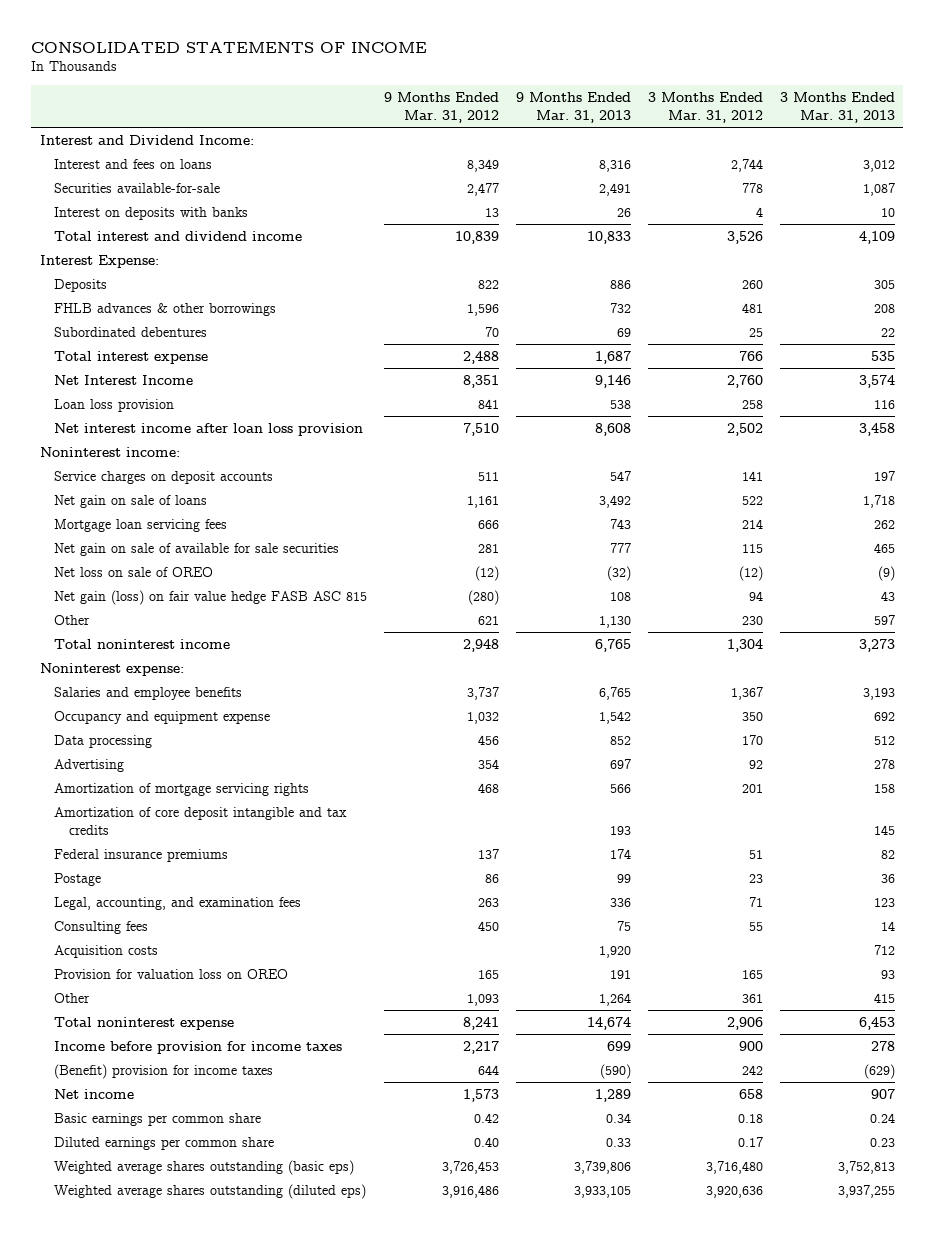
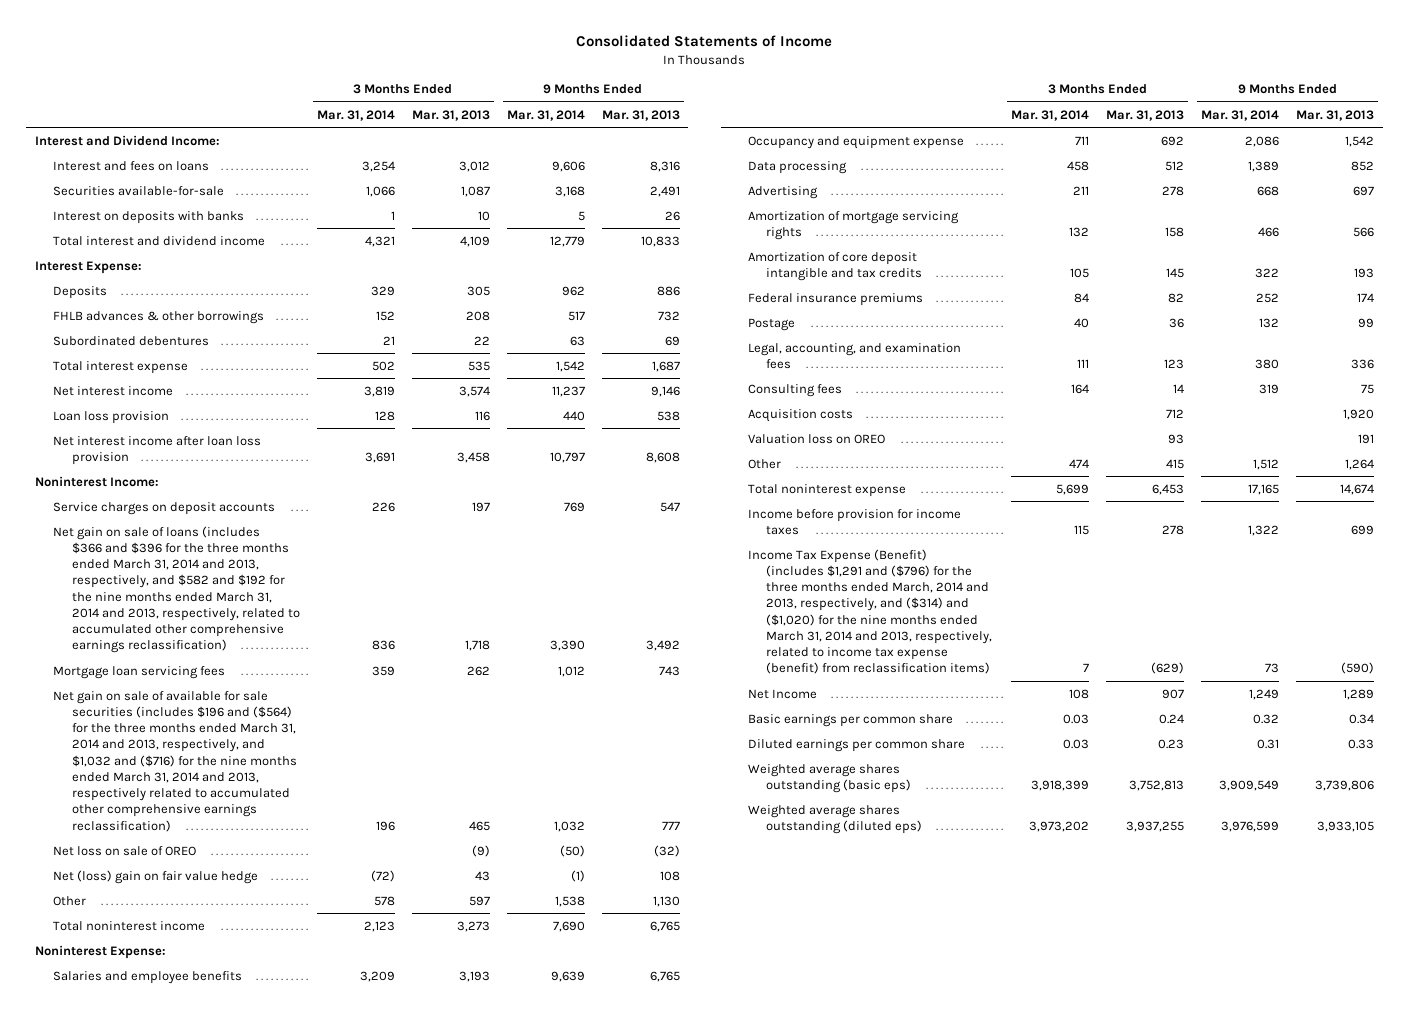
[31,41,428,53] CONSOLIDATED STATEMENTS OF INCOME -> [576,35,833,48] Consolidated Statements of Income
[384,92,500,123] 9 Months Ended Mar. 31, 2012 -> none
[647,92,763,123] 3 Months Ended Mar. 31, 2012 -> none
none -> [316,109,395,121] Mar. 31, 2014
none -> [506,109,585,121] Mar. 31, 2014
[54,374,194,385] Net Interest Income -> [53,385,174,396] Net interest income
[39,446,180,457] Noninterest income: -> [34,475,159,487] Noninterest Income:
[54,494,208,508] Net gain on sale of loans -> [53,525,300,654] Net gain on sale of loans (includes $366 and $396 for the three months ended March 31, 2014 and 2013, respectively, and $582 and $192 for the nine months ended March 31, 2014 and 2013, respectively, related to accumulated other comprehensive earnings reclassification)
[54,542,340,556] Net gain on sale of available for sale securities -> [53,690,297,832] Net gain on sale of available for sale securities (includes $196 and ($564) for the three months ended March 31, 2014 and 2013, respectively, and $1,032 and ($716) for the nine months ended March 31, 2014 and 2013, respectively related to accumulated other comprehensive earnings reclassification)
[54,589,368,605] Net gain (loss) on fair value hedge FASB ASC 815 -> [53,869,259,884] Net (loss) gain on fair value hedge
[39,662,184,676] Noninterest expense: -> [34,944,166,959] Noninterest Expense:
[54,968,289,979] Provision for valuation loss on OREO -> [747,433,885,444] Valuation loss on OREO
[54,1063,274,1079] (Benefit) provision for income taxes -> [747,548,993,675] Income Tax Expense (Benefit) (includes $1,291 and ($796) for the three months ended March, 2014 and 2013, respectively, and ($314) and ($1,020) for the nine months ended March 31, 2014 and 2013, respectively, related to income tax expense (benefit) from reclassification items)
[54,1088,135,1099] Net income -> [747,688,817,699] Net Income

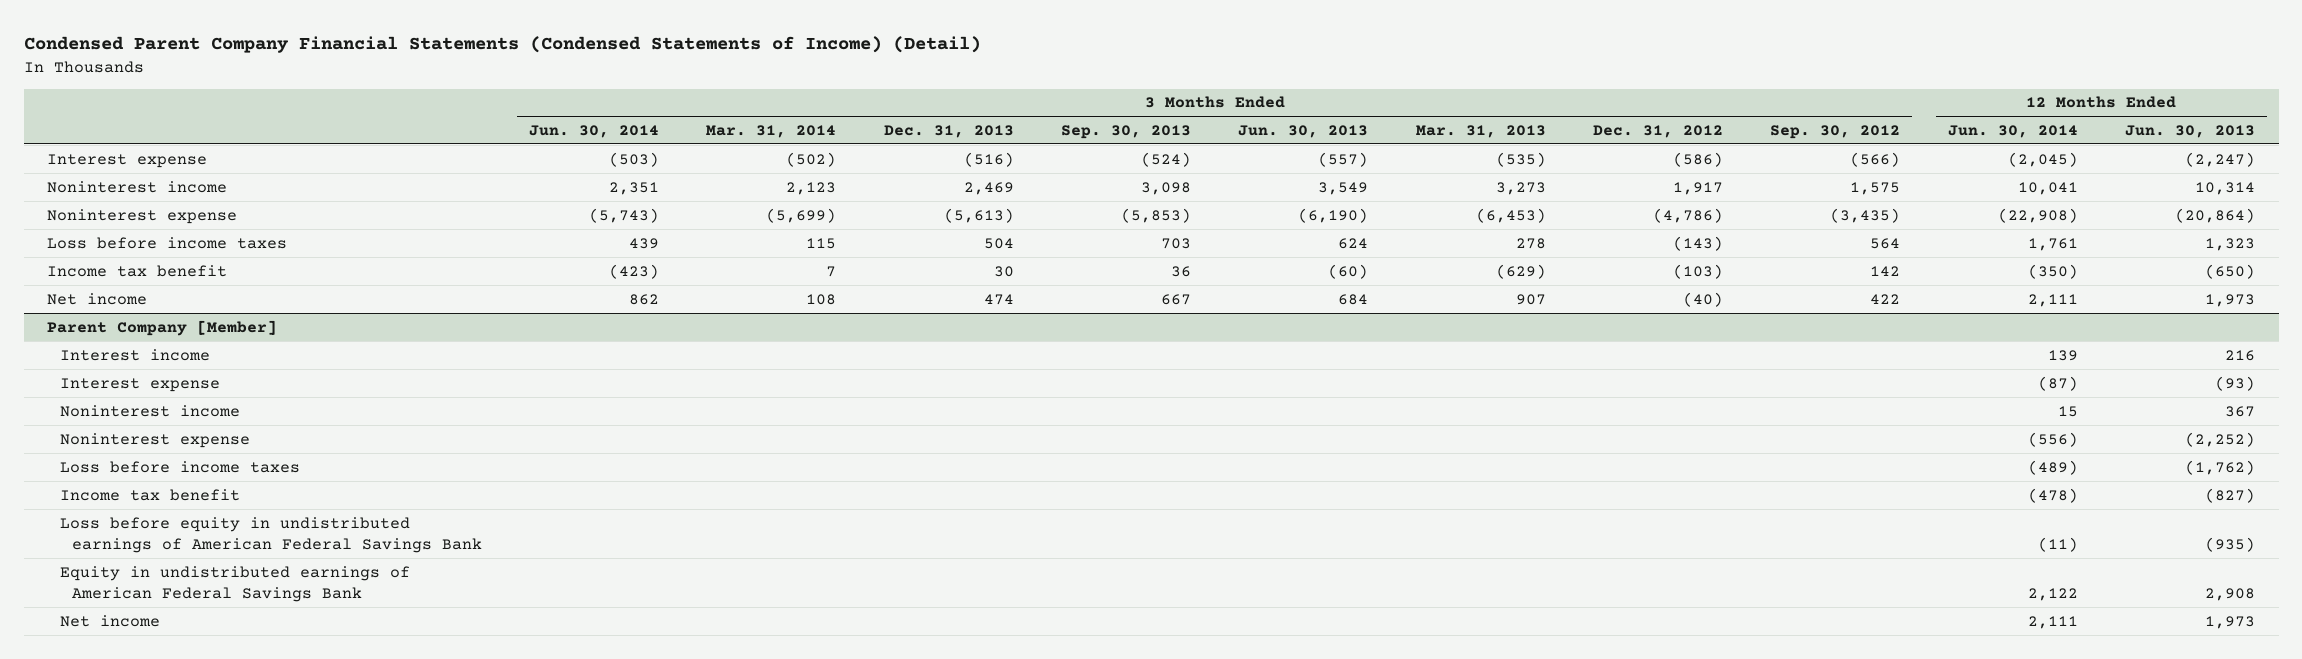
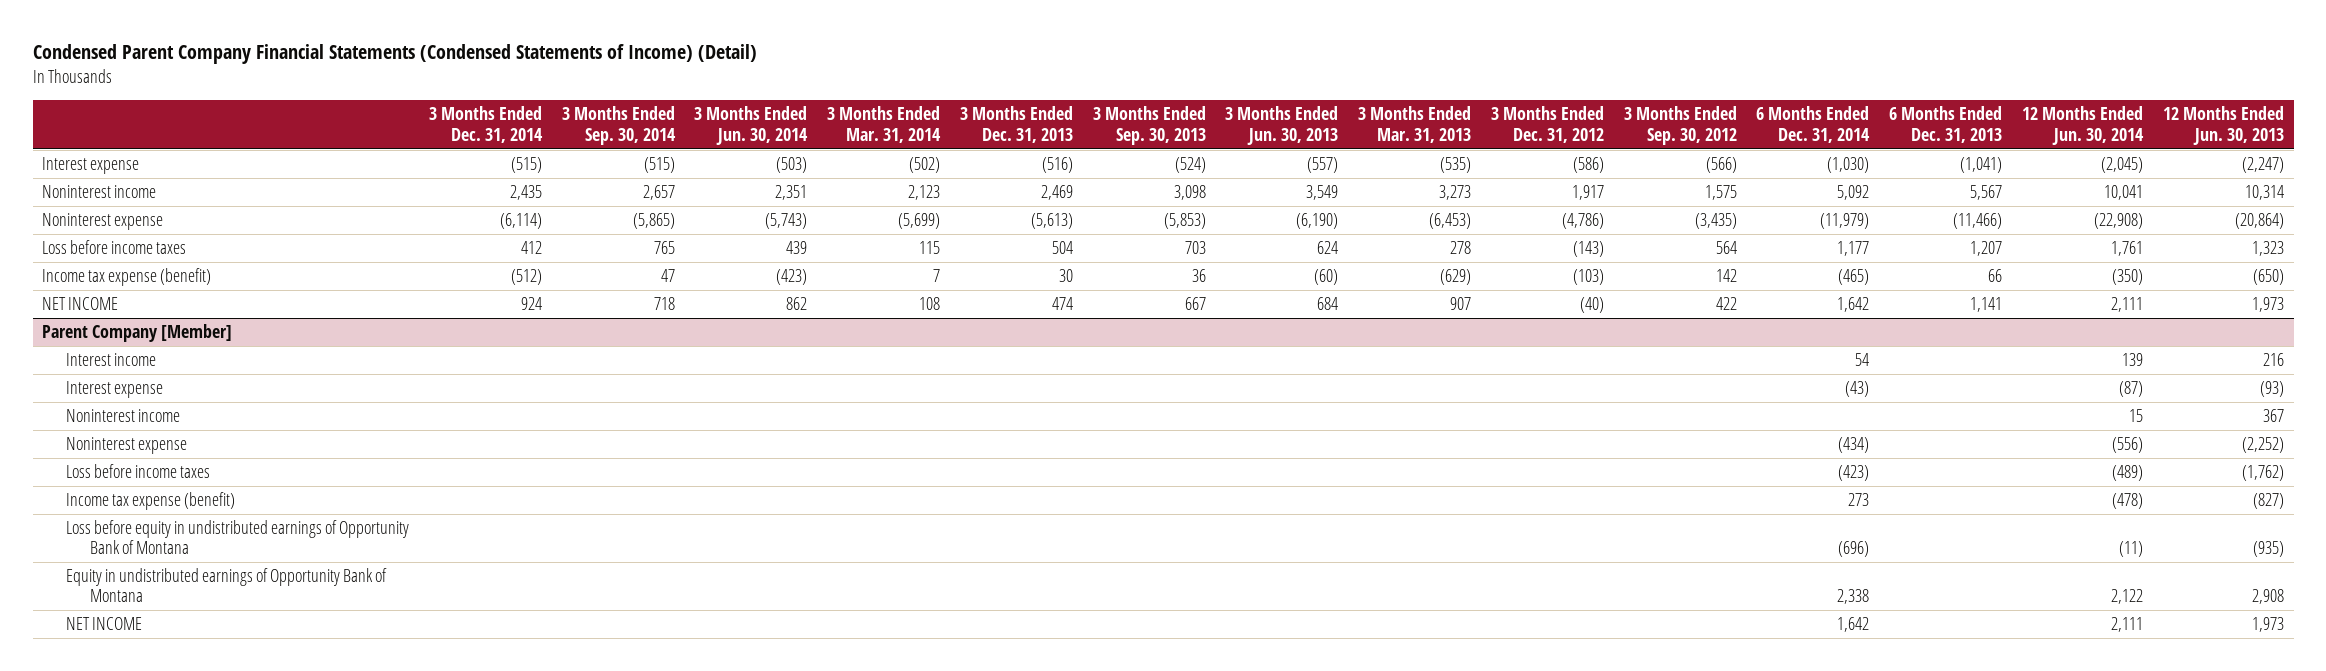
none -> [428,106,543,143] 3 Months Ended Dec. 31, 2014
none -> [561,106,676,145] 3 Months Ended Sep. 30, 2014
none -> [1756,106,1871,143] 6 Months Ended Dec. 31, 2014
none -> [1889,106,2003,143] 6 Months Ended Dec. 31, 2013
[47,264,228,277] Income tax benefit -> [42,268,212,287] Income tax expense (benefit)
[47,292,148,305] Net income -> [42,297,119,311] NET INCOME
[59,488,240,501] Income tax benefit -> [65,492,235,511] Income tax expense (benefit)
[59,516,482,554] Loss before equity in undistributed earnings of American Federal Savings Bank -> [65,520,409,555] Loss before equity in undistributed earnings of Opportunity Bank of Montana
[59,565,410,603] Equity in undistributed earnings of American Federal Savings Bank -> [65,568,387,603] Equity in undistributed earnings of Opportunity Bank of Montana
[59,614,160,627] Net income -> [65,617,142,631] NET INCOME

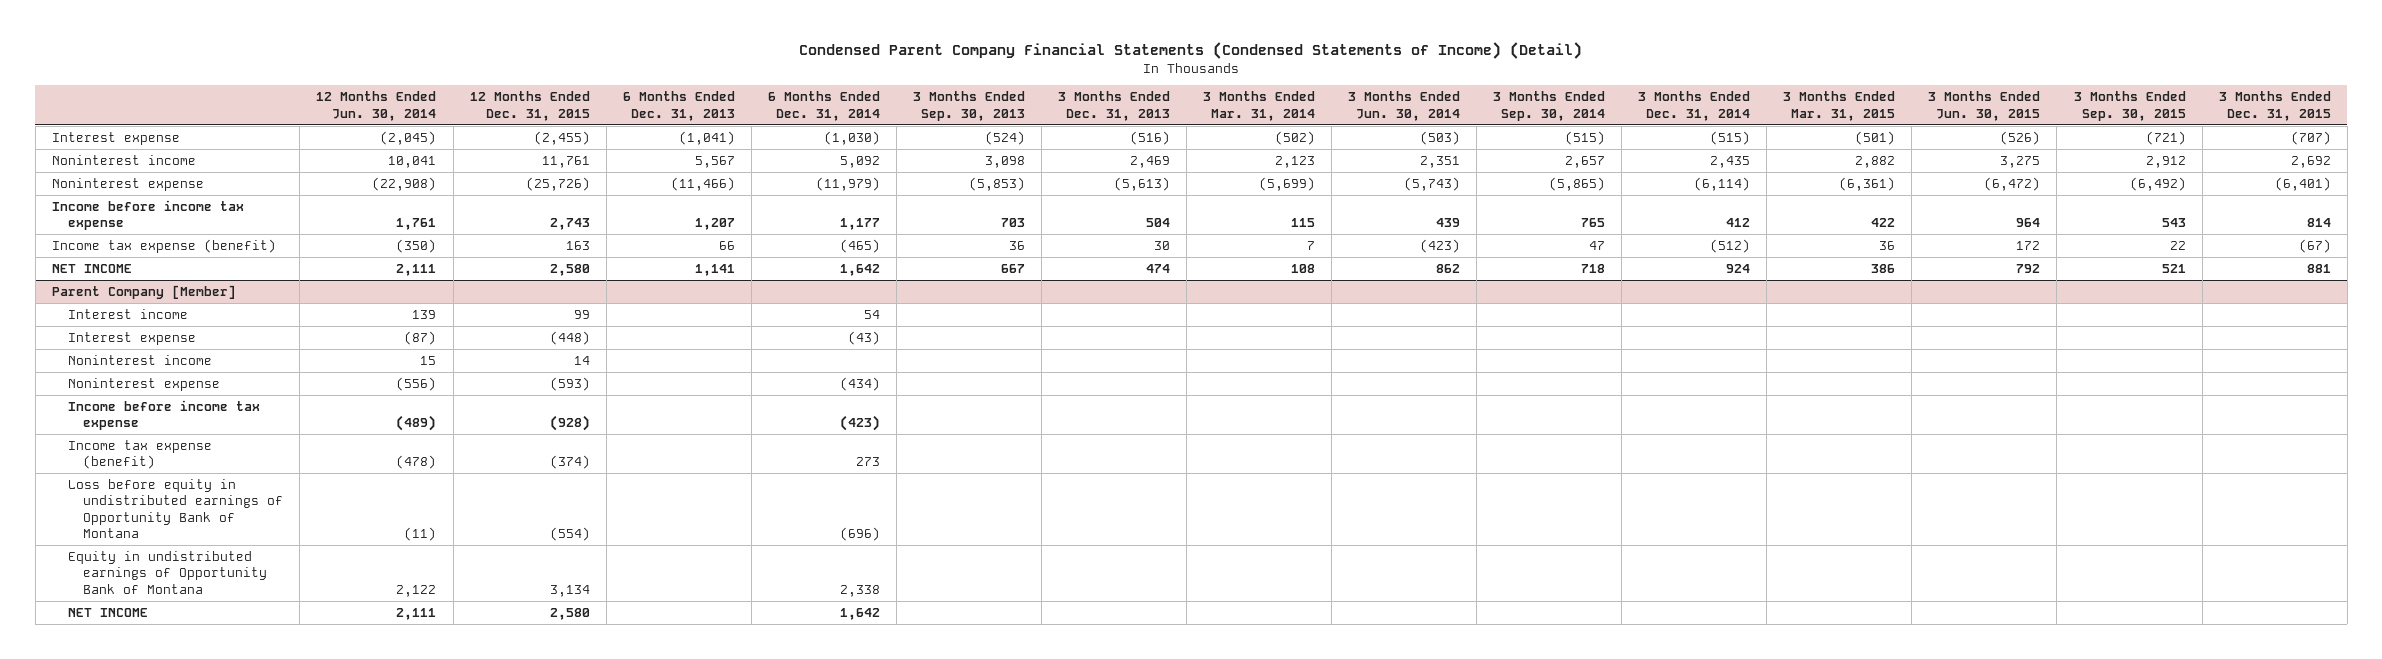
[1225,106,1339,145] 3 Months Ended Jun. 30, 2013 -> none
[1358,106,1472,143] 3 Months Ended Mar. 31, 2013 -> none
[1490,106,1604,143] 3 Months Ended Dec. 31, 2012 -> none
[1623,106,1737,145] 3 Months Ended Sep. 30, 2012 -> none
[2162,106,2284,145] 12 Months Ended Jun. 30, 2013 -> none
none -> [469,91,590,121] 12 Months Ended Dec. 31, 2015
none -> [1783,91,1896,121] 3 Months Ended Mar. 31, 2015
none -> [1928,91,2041,121] 3 Months Ended Jun. 30, 2015
none -> [2073,91,2186,121] 3 Months Ended Sep. 30, 2015
none -> [2218,91,2331,121] 3 Months Ended Dec. 31, 2015
[42,240,187,255] Loss before income taxes -> [51,199,244,231] Income before income tax expense
[65,464,210,479] Loss before income taxes -> [67,399,260,431] Income before income tax expense

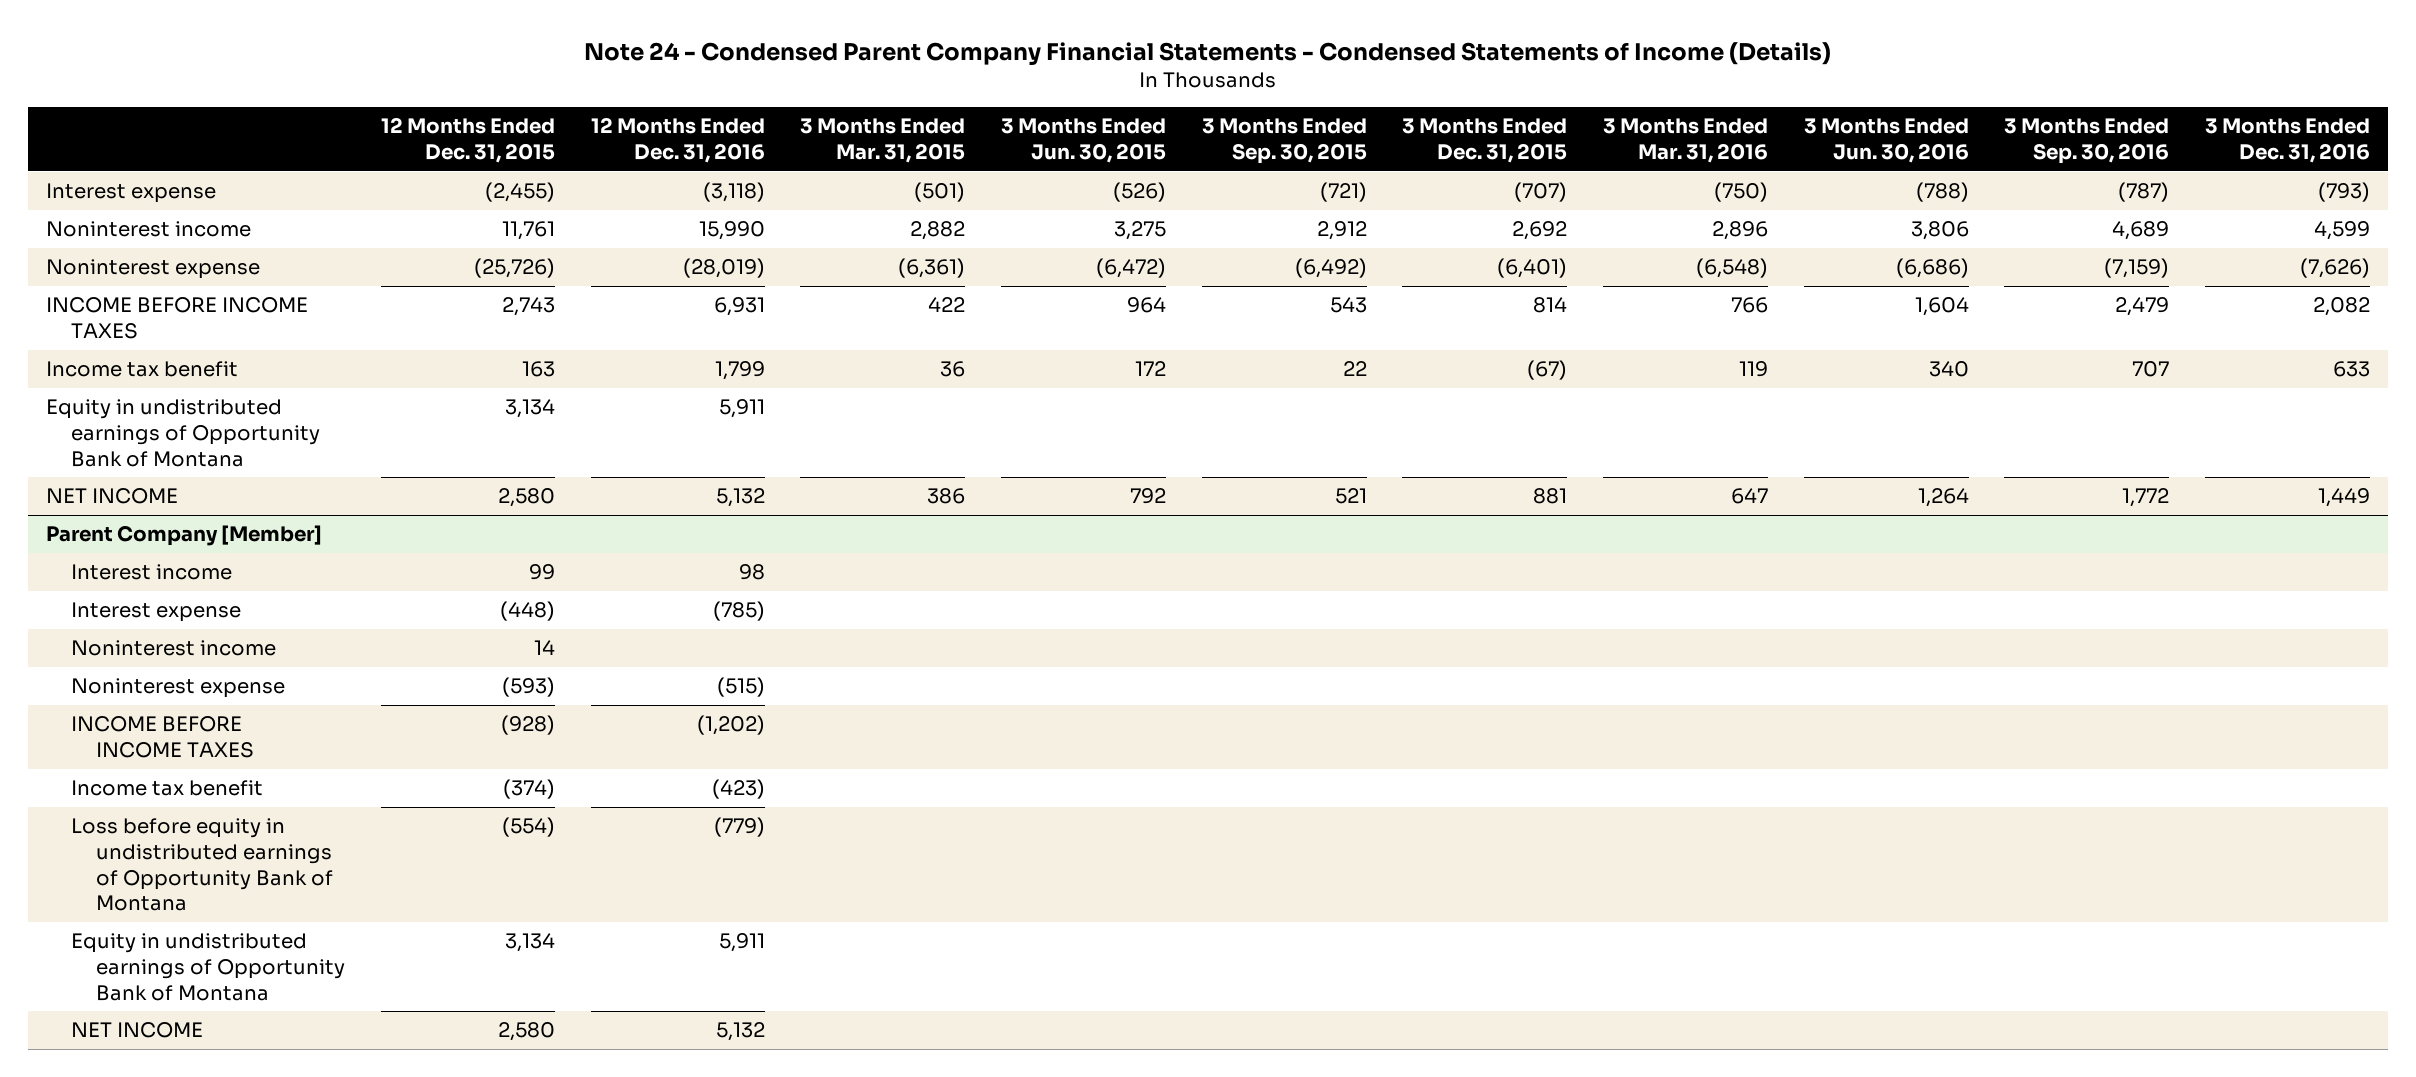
[799,42,1583,60] Condensed Parent Company Financial Statements (Condensed Statements of Income) (Detail) -> [584,41,1832,65] Note 24 - Condensed Parent Company Financial Statements - Condensed Statements of Income (Details)
[316,91,437,121] 12 Months Ended Jun. 30, 2014 -> none
[622,91,735,121] 6 Months Ended Dec. 31, 2013 -> none
[767,91,880,121] 6 Months Ended Dec. 31, 2014 -> none
[912,91,1025,121] 3 Months Ended Sep. 30, 2013 -> none
[1057,91,1170,121] 3 Months Ended Dec. 31, 2013 -> none
[1202,91,1315,121] 3 Months Ended Mar. 31, 2014 -> none
[1348,91,1461,121] 3 Months Ended Jun. 30, 2014 -> none
[1493,91,1606,121] 3 Months Ended Sep. 30, 2014 -> none
[1638,91,1751,121] 3 Months Ended Dec. 31, 2014 -> none
none -> [590,117,765,163] 12 Months Ended Dec. 31, 2016
none -> [1603,118,1769,163] 3 Months Ended Mar. 31, 2016
none -> [1803,118,1969,163] 3 Months Ended Jun. 30, 2016
none -> [2004,118,2170,164] 3 Months Ended Sep. 30, 2016
none -> [2205,118,2371,163] 3 Months Ended Dec. 31, 2016
[51,199,244,231] Income before income tax expense -> [46,297,309,339] INCOME BEFORE INCOME TAXES
[51,238,276,253] Income tax expense (benefit) -> [46,361,239,378] Income tax benefit
none -> [46,399,321,467] Equity in undistributed earnings of Opportunity Bank of Montana
[67,399,260,431] Income before income tax expense -> [71,716,255,758] INCOME BEFORE INCOME TAXES
[67,439,212,470] Income tax expense (benefit) -> [71,780,264,797] Income tax benefit

